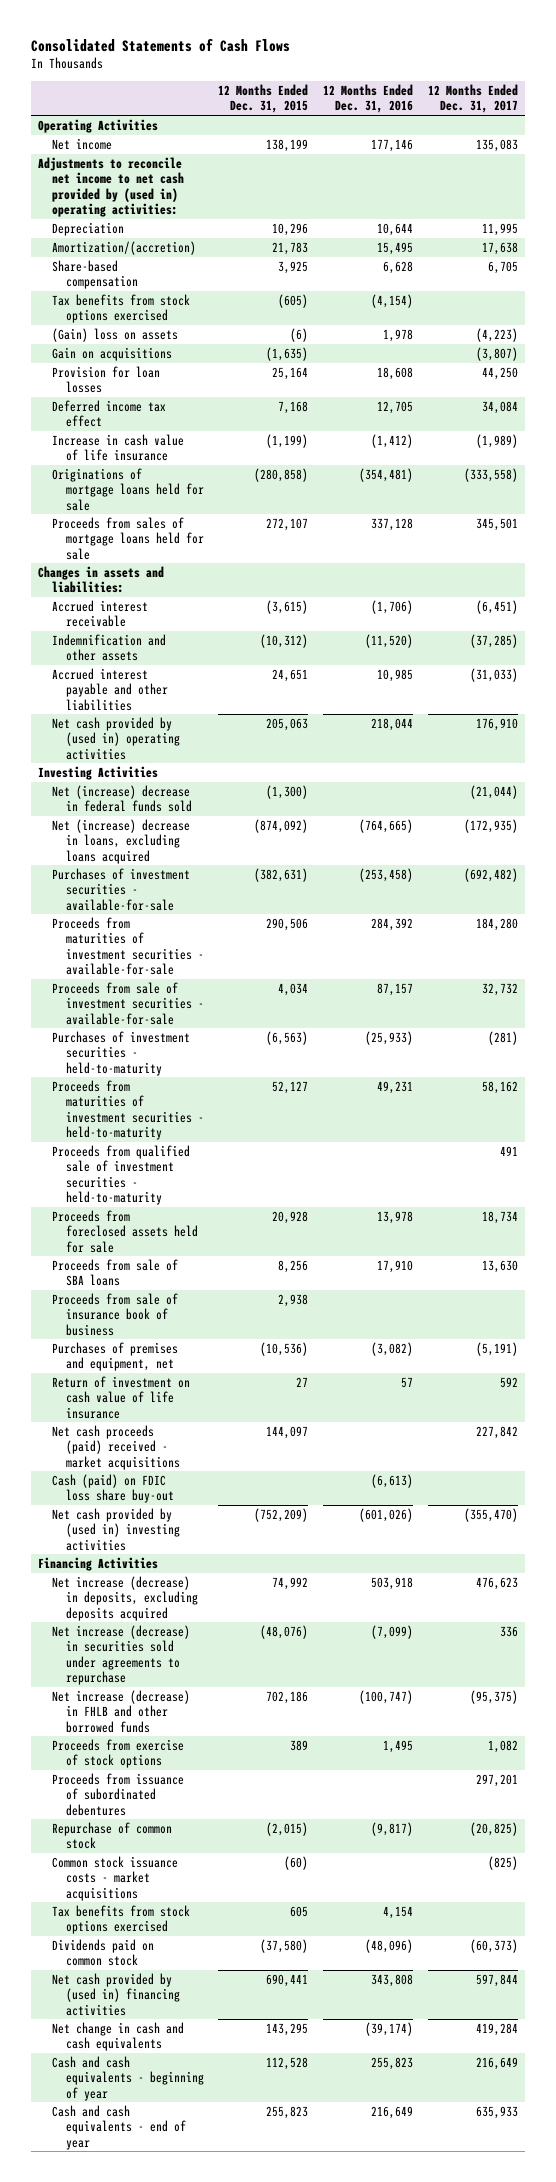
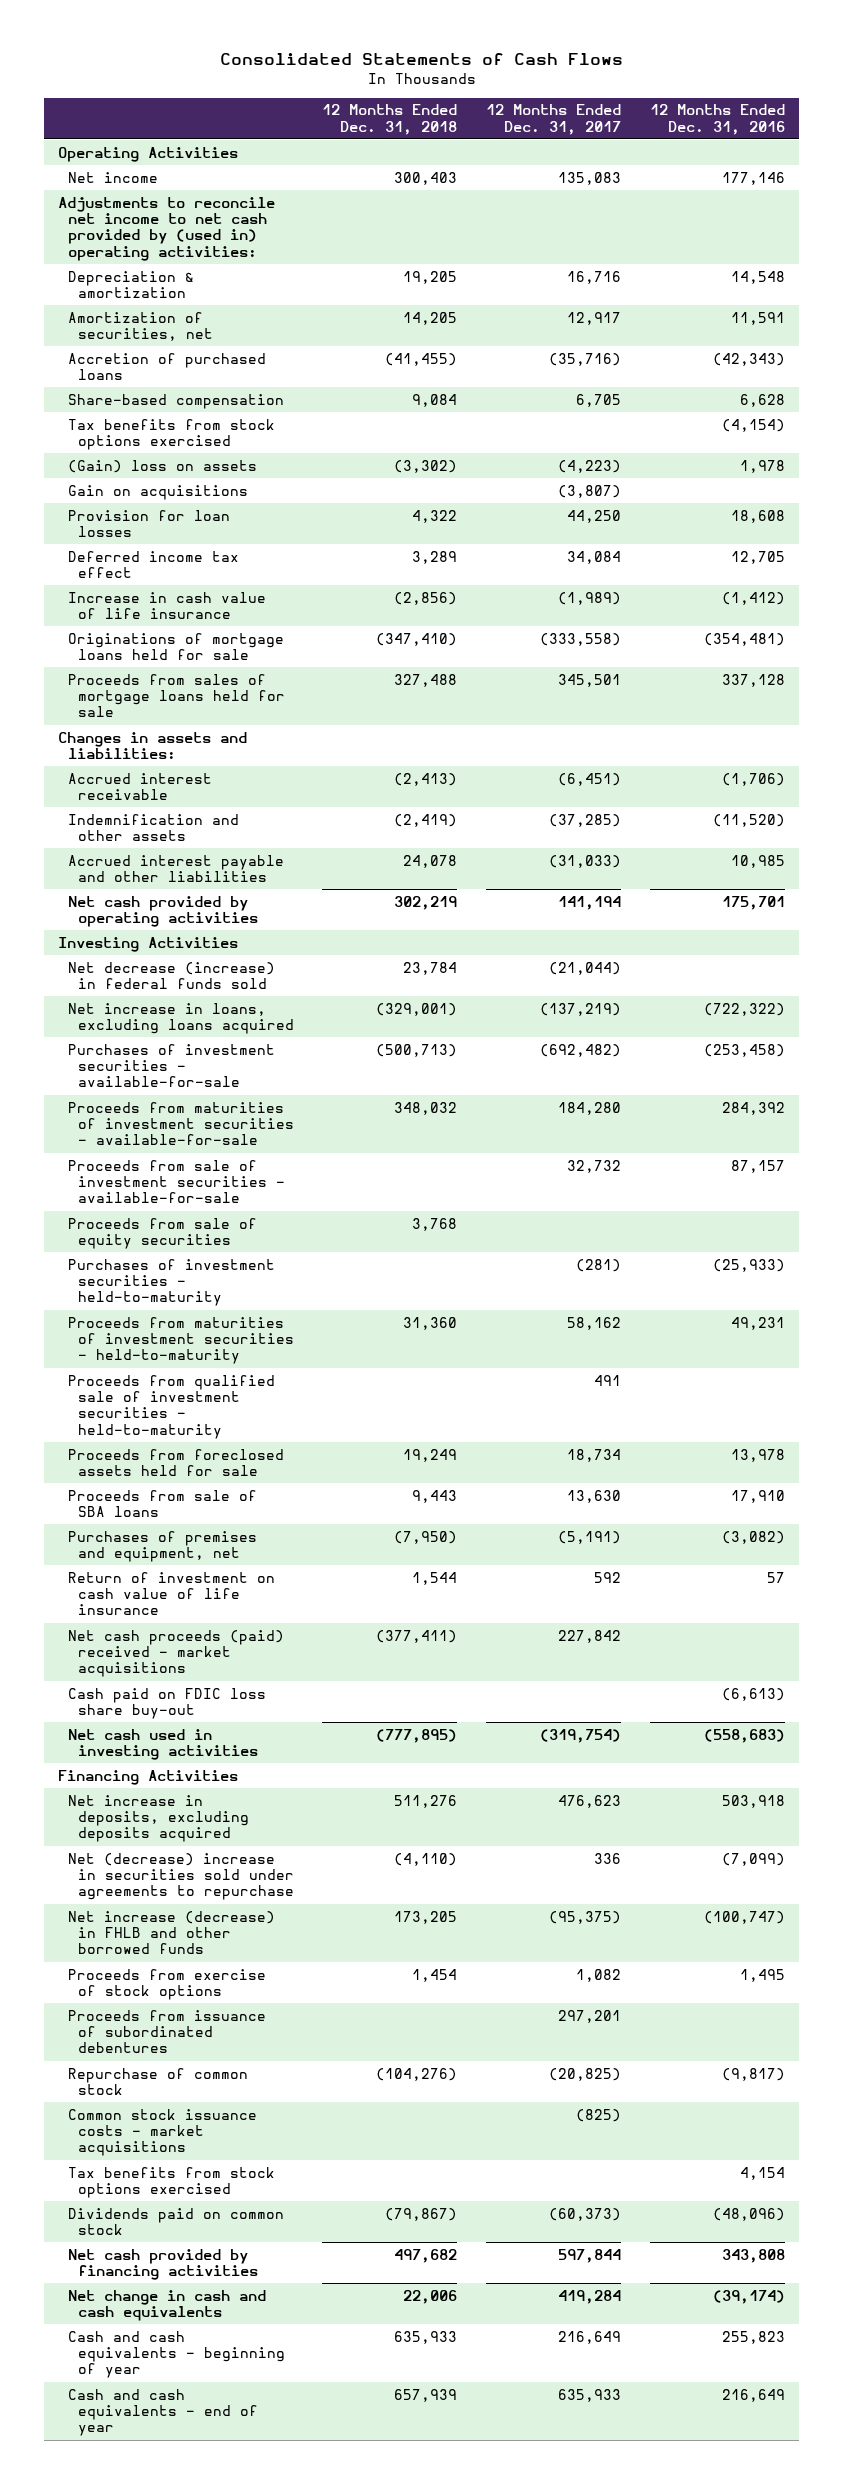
[218,83,309,114] 12 Months Ended Dec. 31, 2015 -> none
none -> [322,104,458,135] 12 Months Ended Dec. 31, 2018
[51,221,124,236] Depreciation -> [67,270,194,299] Depreciation & amortization
[377,222,414,236] 10,644 -> [731,270,786,284] 14,548
[481,222,518,236] 11,995 -> [567,270,622,284] 16,716
[51,240,196,255] Amortization/(accretion) -> [67,311,213,342] Amortization of securities, net
[377,241,414,255] 15,495 -> [731,311,786,325] 11,591
[481,241,518,255] 17,638 -> [567,311,622,325] 12,917
none -> [67,352,266,381] Accretion of purchased loans
[51,716,180,760] Net cash provided by (used in) operating activities -> [67,895,258,928] Net cash provided by operating activities
[371,717,414,731] 218,044 -> [722,895,786,910] 175,701
[475,717,518,731] 176,910 -> [558,895,622,910] 141,194
[51,784,192,813] Net (increase) decrease in federal funds sold -> [67,961,275,990] Net decrease (increase) in federal funds sold
[51,818,190,864] Net (increase) decrease in loans, excluding loans acquired -> [67,1002,294,1035] Net increase in loans, excluding loans acquired
[359,818,414,833] (764,665) -> [704,1002,786,1016] (722,322)
[463,818,518,833] (172,935) -> [540,1002,622,1016] (137,219)
none -> [67,1217,257,1250] Proceeds from sale of equity securities
[51,1292,178,1336] Proceeds from sale of insurance book of business -> none
[51,1473,174,1504] Cash (paid) on FDIC loss share buy-out -> [67,1687,266,1720] Cash paid on FDIC loss share buy-out
[51,1507,180,1551] Net cash provided by (used in) investing activities -> [67,1728,258,1761] Net cash used in investing activities
[359,1507,414,1522] (601,026) -> [704,1728,786,1743] (558,683)
[463,1507,518,1522] (355,470) -> [540,1728,622,1743] (319,754)
[51,1575,198,1621] Net increase (decrease) in deposits, excluding deposits acquired -> [67,1794,249,1843] Net increase in deposits, excluding deposits acquired
[51,1624,190,1685] Net increase (decrease) in securities sold under agreements to repurchase -> [67,1852,294,1901] Net (decrease) increase in securities sold under agreements to repurchase
[51,1972,180,2016] Net cash provided by (used in) financing activities -> [67,2248,258,2281] Net cash provided by financing activities

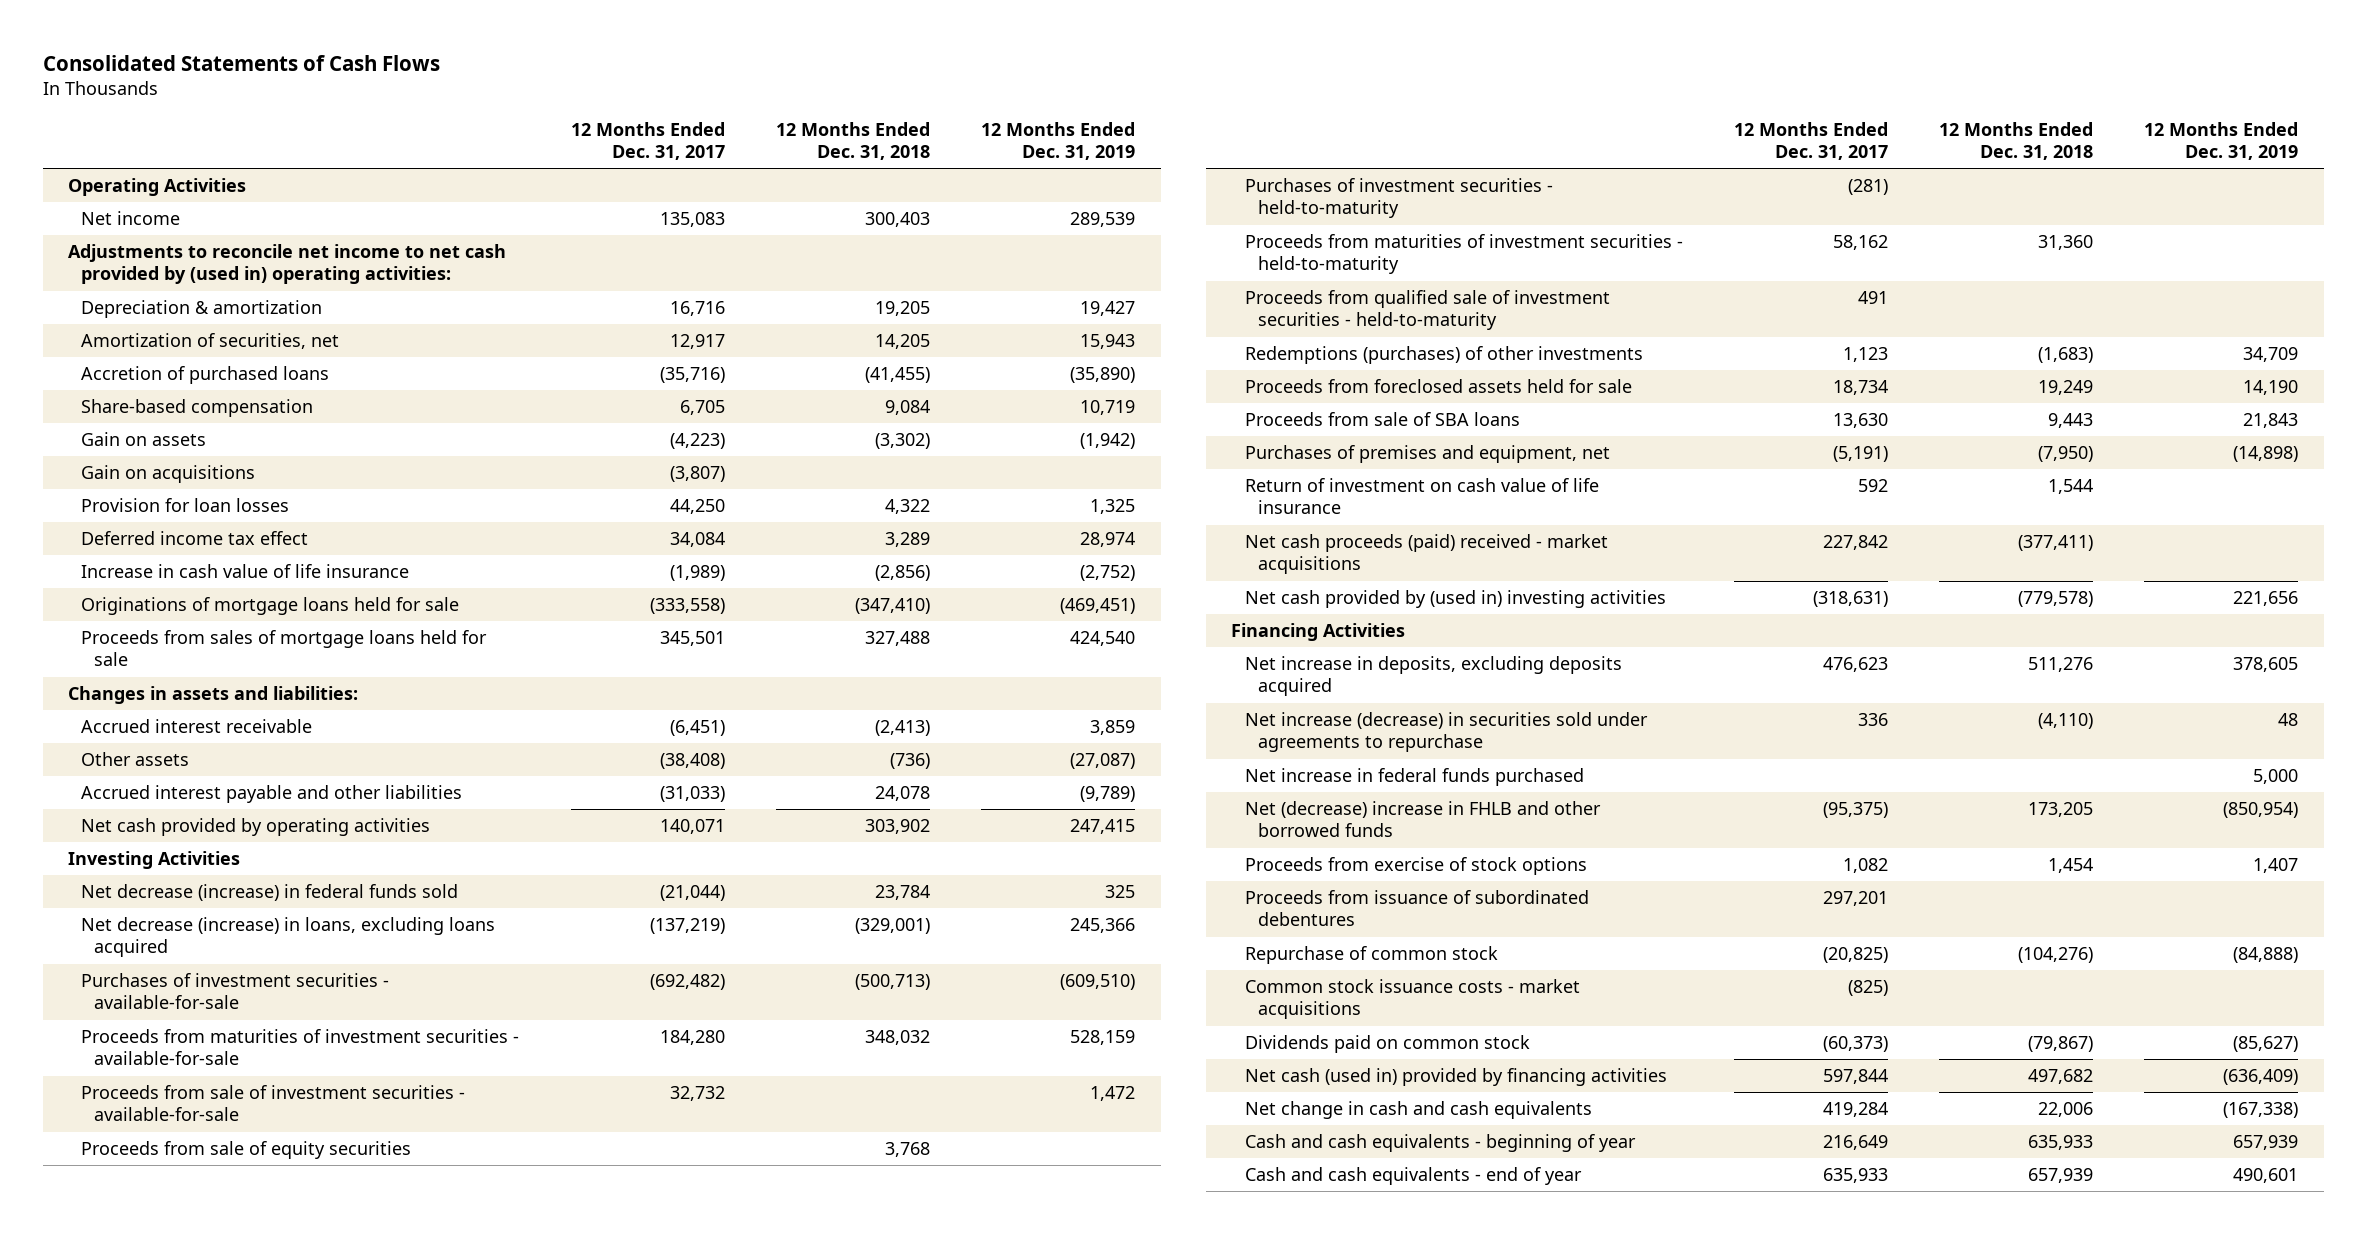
[650,104,786,135] 12 Months Ended Dec. 31, 2016 -> none
none -> [981,121,1136,161] 12 Months Ended Dec. 31, 2019
[67,418,275,451] Tax benefits from stock options exercised -> none
[67,459,257,473] (Gain) loss on assets -> [81,432,207,447] Gain on assets
[67,813,239,842] Indemnification and other assets -> [81,752,190,767] Other assets
[394,813,458,827] (2,419) -> [889,753,930,770] (736)
[549,813,622,827] (37,285) -> [659,753,725,770] (38,408)
[394,895,458,910] 302,219 -> [864,819,930,835] 303,902
[558,895,622,910] 141,194 -> [659,819,725,835] 140,071
[67,1002,294,1035] Net increase in loans, excluding loans acquired -> [81,917,496,958] Net decrease (increase) in loans, excluding loans acquired
none -> [1244,346,1643,365] Redemptions (purchases) of other investments
[67,1687,266,1720] Cash paid on FDIC loss share buy-out -> none
[67,1728,258,1761] Net cash used in investing activities -> [1244,590,1666,609] Net cash provided by (used in) investing activities
[376,1728,458,1743] (777,895) -> [2018,591,2094,608] (779,578)
[540,1728,622,1743] (319,754) -> [1812,591,1888,608] (318,631)
[67,1852,294,1901] Net (decrease) increase in securities sold under agreements to repurchase -> [1244,712,1648,753] Net increase (decrease) in securities sold under agreements to repurchase
none -> [1244,768,1584,787] Net increase in federal funds purchased
[67,1910,275,1955] Net increase (decrease) in FHLB and other borrowed funds -> [1244,801,1601,838] Net (decrease) increase in FHLB and other borrowed funds
[67,2166,275,2199] Tax benefits from stock options exercised -> none
[67,2248,258,2281] Net cash provided by financing activities -> [1244,1068,1667,1087] Net cash (used in) provided by financing activities

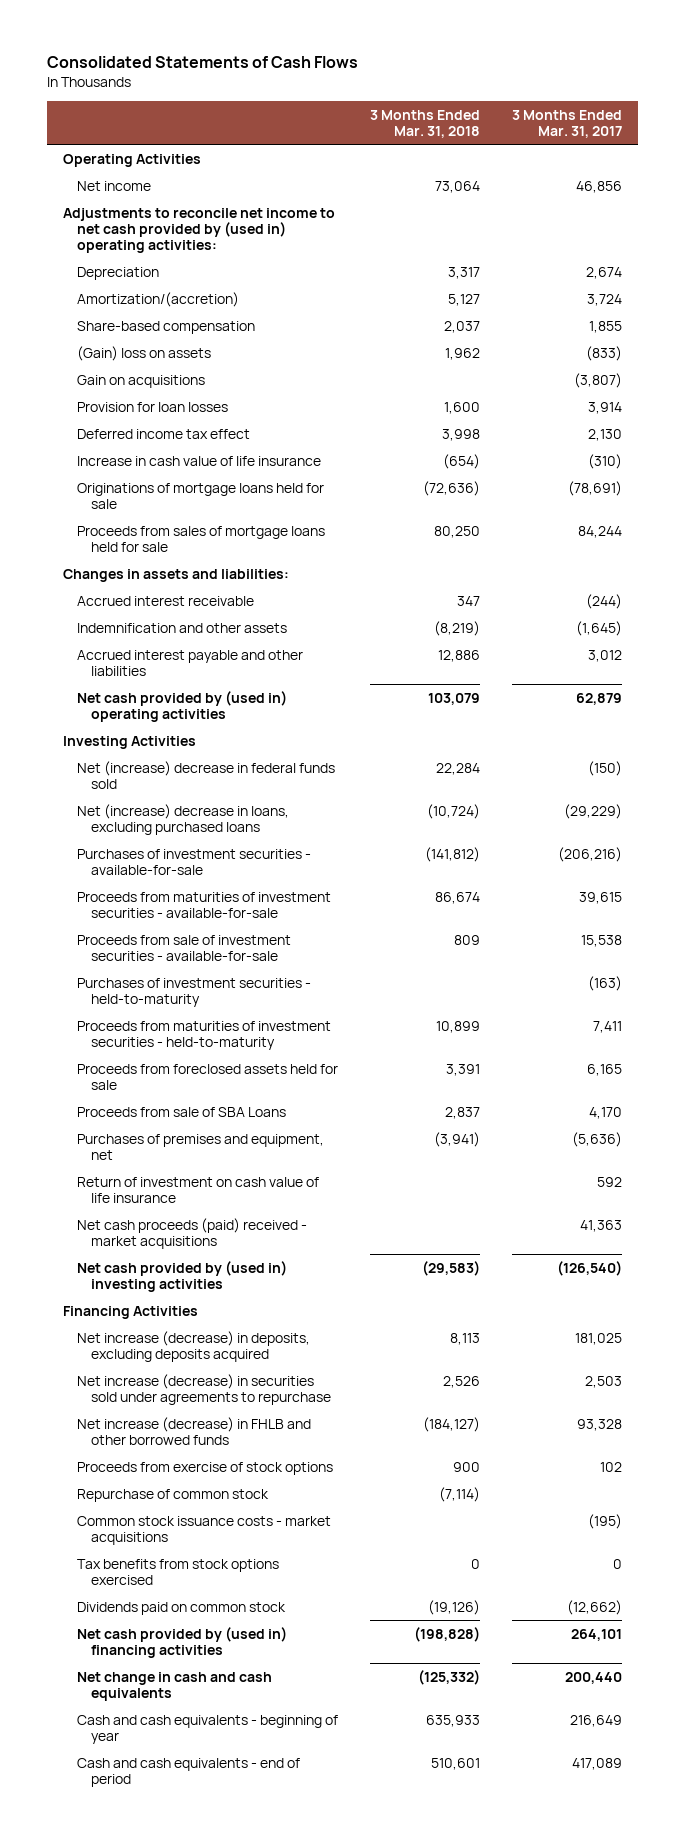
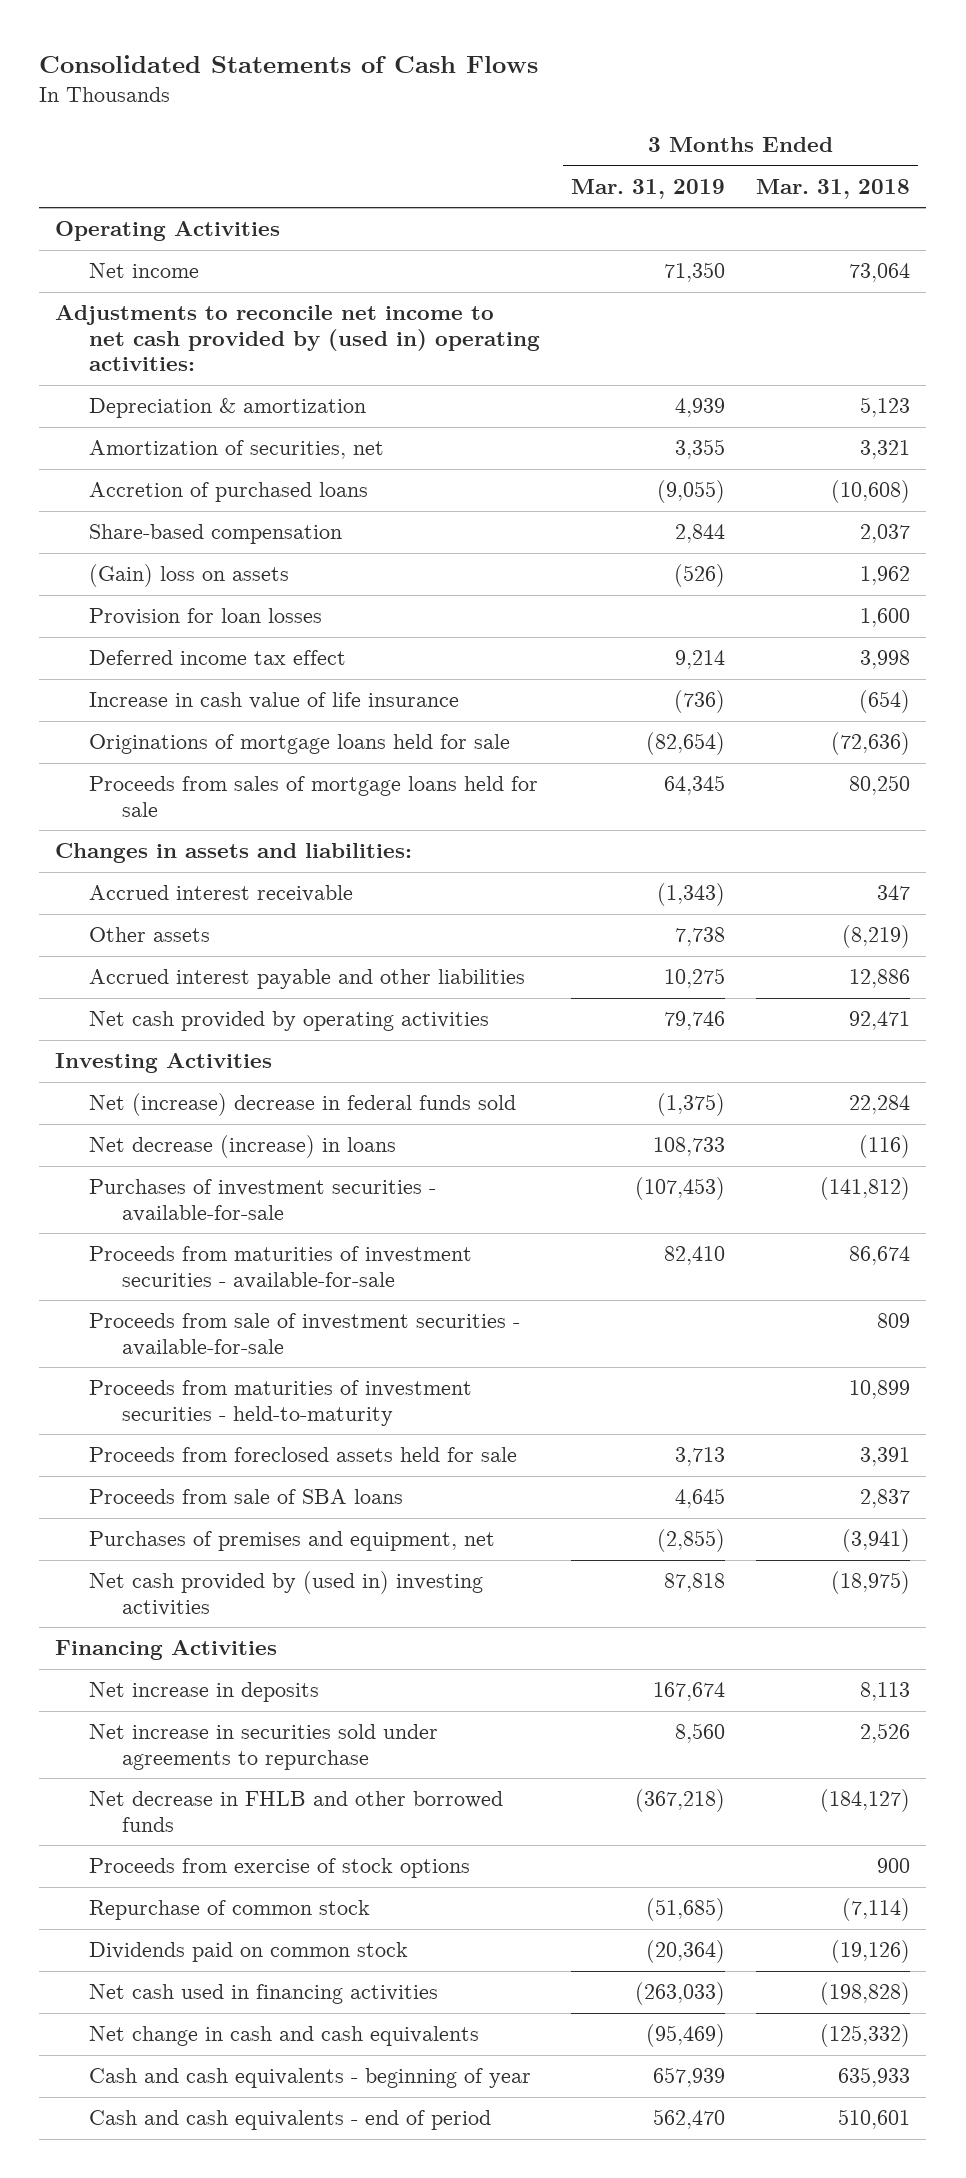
[512,109,623,139] 3 Months Ended Mar. 31, 2017 -> none
none -> [571,178,726,199] Mar. 31, 2019
[76,266,159,280] Depreciation -> [88,398,366,419] Depreciation & amortization
[448,266,481,279] 3,317 -> [860,397,911,418] 5,123
[76,291,239,307] Amortization/(accretion) -> [88,440,384,460] Amortization of securities, net
[448,293,481,306] 5,127 -> [860,440,911,460] 3,321
none -> [88,482,368,503] Accretion of purchased loans
[76,374,205,388] Gain on acquisitions -> none
[76,622,287,633] Indemnification and other assets -> [88,927,210,943] Other assets
[76,690,287,722] Net cash provided by (used in) operating activities -> [88,1011,489,1032] Net cash provided by operating activities
[428,692,481,705] 103,079 -> [849,1011,911,1031] 92,471
[76,803,289,835] Net (increase) decrease in loans, excluding purchased loans -> [88,1135,396,1159] Net decrease (increase) in loans
[427,803,481,819] (10,724) -> [859,1135,911,1159] (116)
[76,977,311,1007] Purchases of investment securities - held-to-maturity -> none
[76,1106,286,1117] Proceeds from sale of SBA Loans -> [88,1489,403,1505] Proceeds from sale of SBA loans
[76,1176,319,1203] Return of investment on cash value of life insurance -> none
[76,1217,307,1249] Net cash proceeds (paid) received - market acquisitions -> none
[422,1260,481,1276] (29,583) -> [831,1571,911,1595] (18,975)
[76,1330,310,1362] Net increase (decrease) in deposits, excluding deposits acquired -> [88,1682,319,1703] Net increase in deposits
[76,1373,332,1405] Net increase (decrease) in securities sold under agreements to repurchase -> [88,1724,438,1770] Net increase in securities sold under agreements to repurchase
[76,1416,311,1445] Net increase (decrease) in FHLB and other borrowed funds -> [88,1791,503,1832] Net decrease in FHLB and other borrowed funds
[76,1515,331,1545] Common stock issuance costs - market acquisitions -> none
[76,1558,279,1585] Tax benefits from stock options exercised -> none
[76,1626,287,1658] Net cash provided by (used in) financing activities -> [88,1984,438,2005] Net cash used in financing activities

